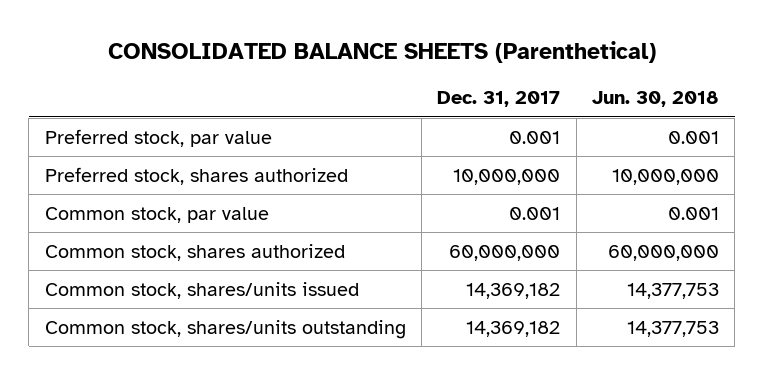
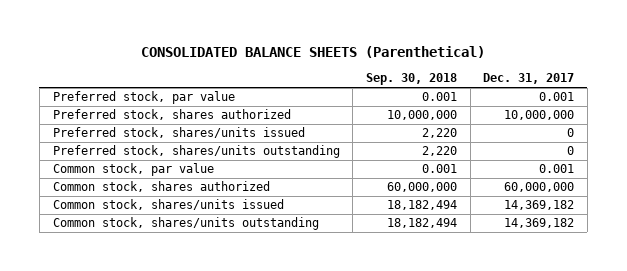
[591,91,719,108] Jun. 30, 2018 -> none
none -> [365,73,457,86] Sep. 30, 2018
none -> [52,127,305,139] Preferred stock, shares/units issued
none -> [52,145,340,159] Preferred stock, shares/units outstanding

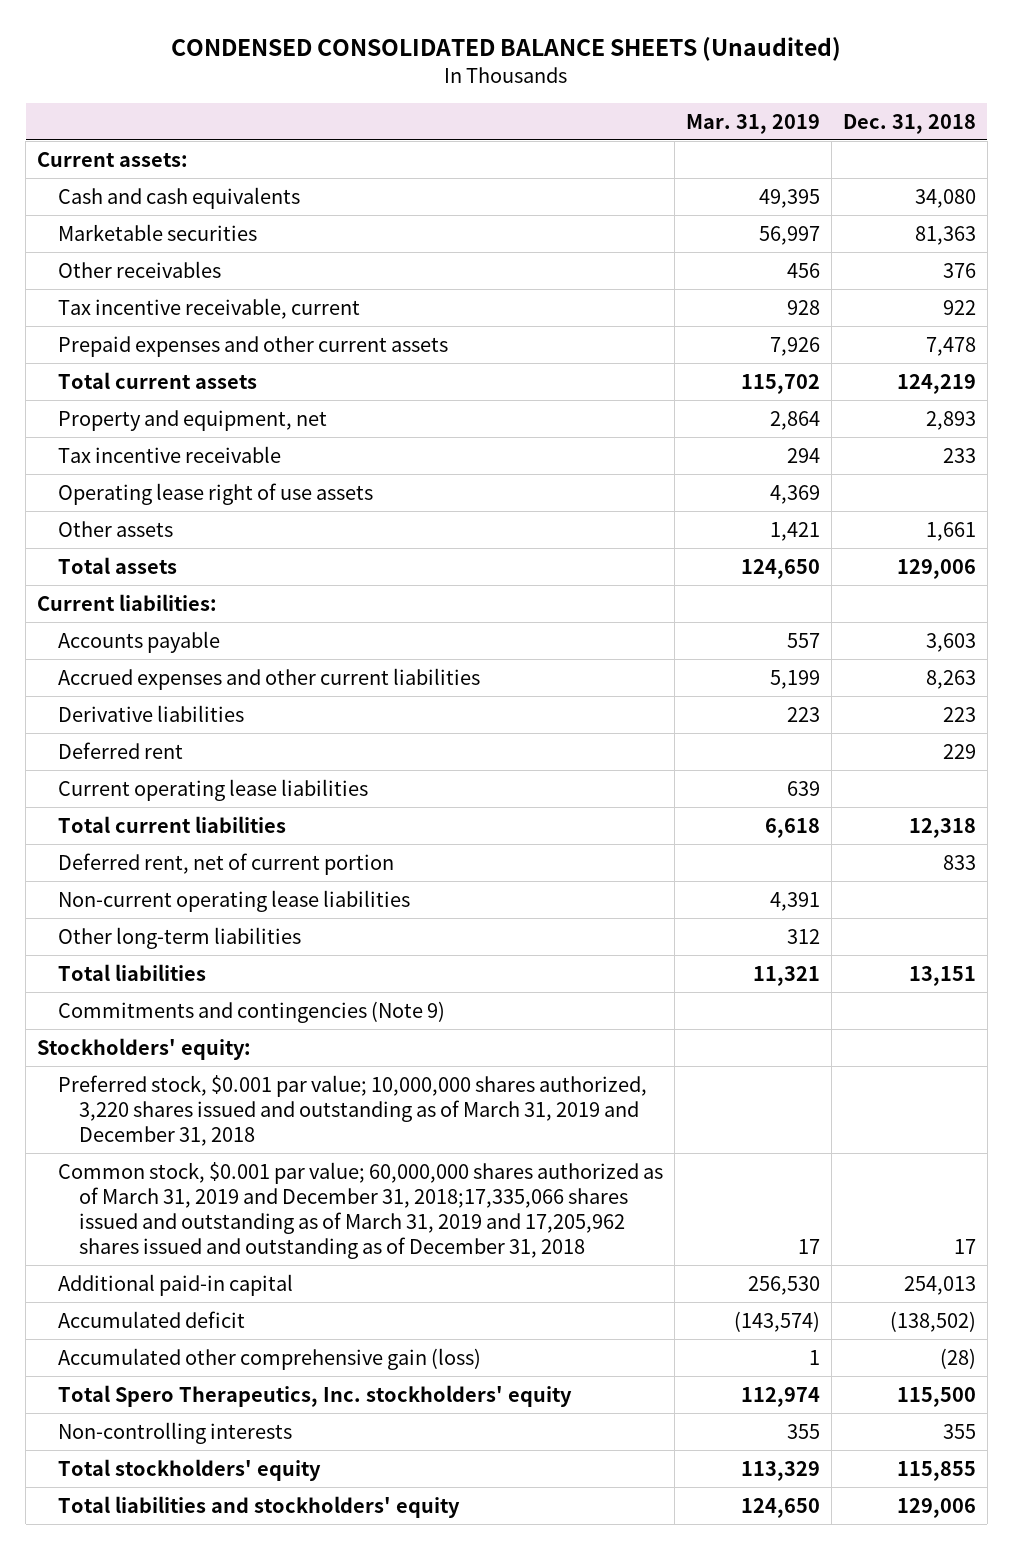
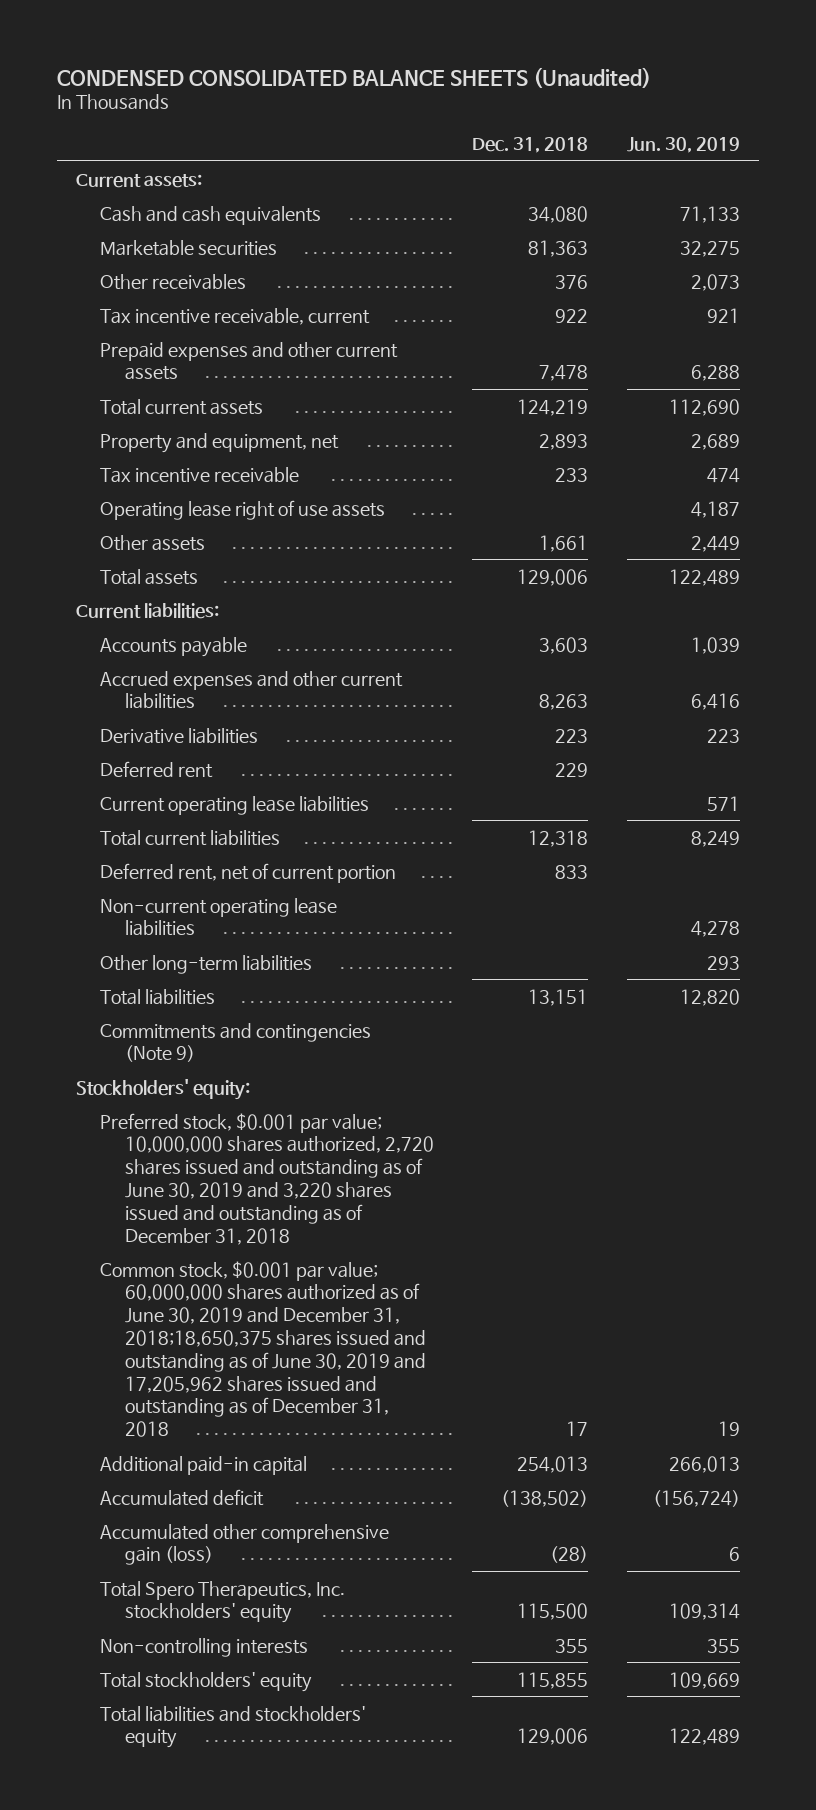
[685,113,820,134] Mar. 31, 2019 -> none
none -> [626,136,740,153] Jun. 30, 2019
[58,1074,648,1146] Preferred stock, $0.001 par value; 10,000,000 shares authorized, 3,220 shares issued and outstanding as of March 31, 2019 and December 31, 2018 -> [100,1112,434,1245] Preferred stock, $0.001 par value; 10,000,000 shares authorized, 2,720 shares issued and outstanding as of June 30, 2019 and 3,220 shares issued and outstanding as of December 31, 2018
[58,1161,664,1259] Common stock, $0.001 par value; 60,000,000 shares authorized as of March 31, 2019 and December 31, 2018;17,335,066 shares issued and outstanding as of March 31, 2019 and 17,205,962 shares issued and outstanding as of December 31, 2018 -> [100,1260,426,1438] Common stock, $0.001 par value; 60,000,000 shares authorized as of June 30, 2019 and December 31, 2018;18,650,375 shares issued and outstanding as of June 30, 2019 and 17,205,962 shares issued and outstanding as of December 31, 2018

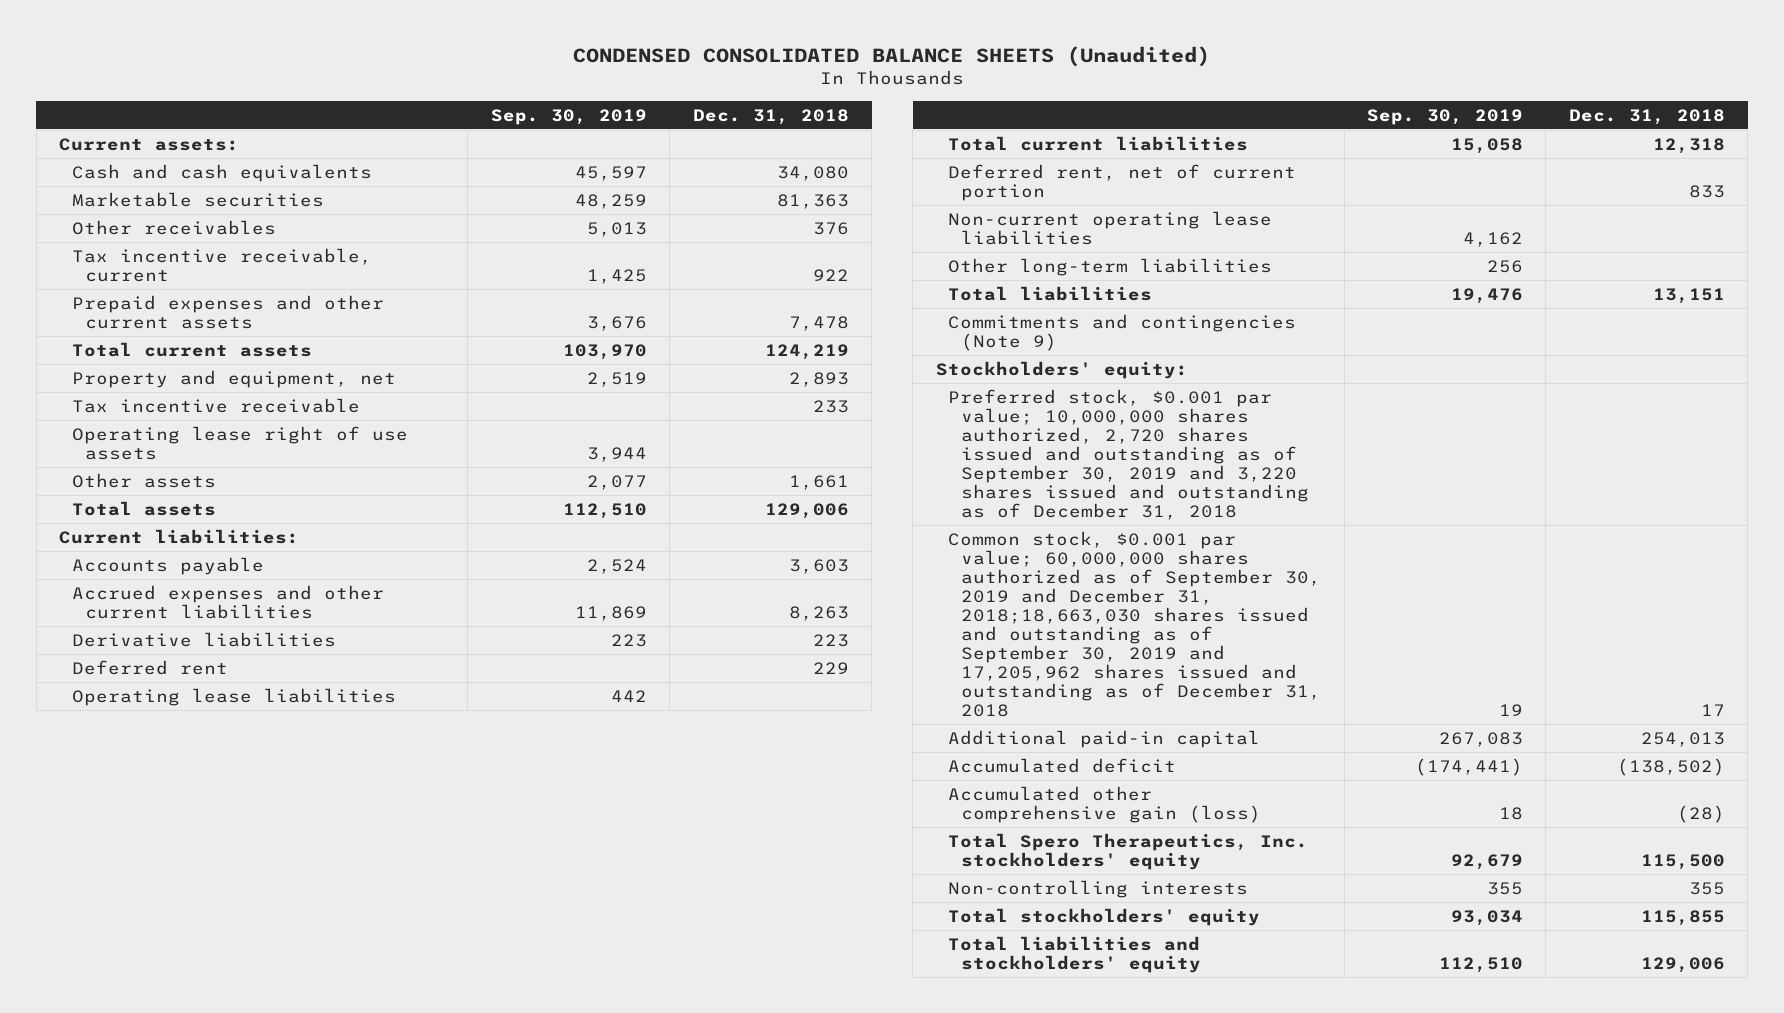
[626,136,740,153] Jun. 30, 2019 -> none
none -> [490,108,647,125] Sep. 30, 2019
[100,795,370,815] Current operating lease liabilities -> [72,687,397,706] Operating lease liabilities
[100,1112,434,1245] Preferred stock, $0.001 par value; 10,000,000 shares authorized, 2,720 shares issued and outstanding as of June 30, 2019 and 3,220 shares issued and outstanding as of December 31, 2018 -> [948,388,1310,520] Preferred stock, $0.001 par value; 10,000,000 shares authorized, 2,720 shares issued and outstanding as of September 30, 2019 and 3,220 shares issued and outstanding as of December 31, 2018
[100,1260,426,1438] Common stock, $0.001 par value; 60,000,000 shares authorized as of June 30, 2019 and December 31, 2018;18,650,375 shares issued and outstanding as of June 30, 2019 and 17,205,962 shares issued and outstanding as of December 31, 2018 -> [948,530,1322,717] Common stock, $0.001 par value; 60,000,000 shares authorized as of September 30, 2019 and December 31, 2018;18,663,030 shares issued and outstanding as of September 30, 2019 and 17,205,962 shares issued and outstanding as of December 31, 2018

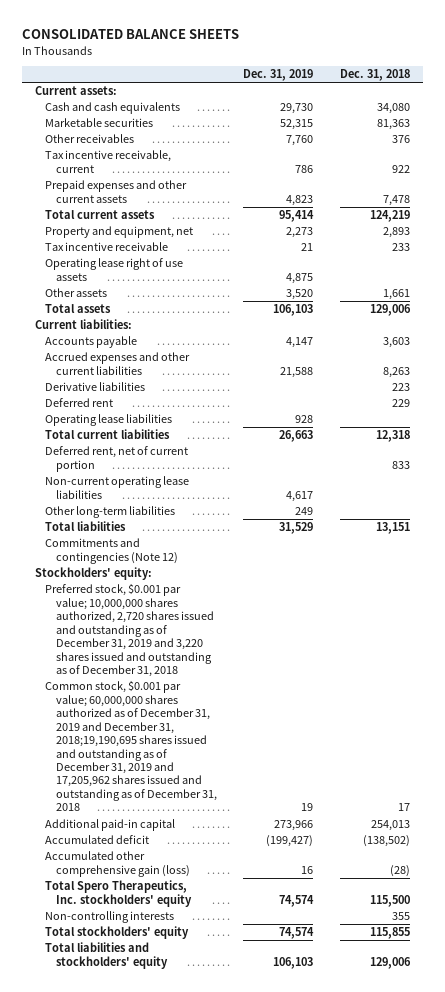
[573,46,1211,68] CONDENSED CONSOLIDATED BALANCE SHEETS (Unaudited) -> [21,29,239,40] CONSOLIDATED BALANCE SHEETS
[490,108,647,125] Sep. 30, 2019 -> none
none -> [243,69,314,82] Dec. 31, 2019
[948,313,1297,351] Commitments and contingencies (Note 9) -> [45,538,178,564] Commitments and contingencies (Note 12)
[948,388,1310,520] Preferred stock, $0.001 par value; 10,000,000 shares authorized, 2,720 shares issued and outstanding as of September 30, 2019 and 3,220 shares issued and outstanding as of December 31, 2018 -> [45,583,214,678] Preferred stock, $0.001 par value; 10,000,000 shares authorized, 2,720 shares issued and outstanding as of December 31, 2019 and 3,220 shares issued and outstanding as of December 31, 2018
[948,530,1322,717] Common stock, $0.001 par value; 60,000,000 shares authorized as of September 30, 2019 and December 31, 2018;18,663,030 shares issued and outstanding as of September 30, 2019 and 17,205,962 shares issued and outstanding as of December 31, 2018 -> [45,680,217,812] Common stock, $0.001 par value; 60,000,000 shares authorized as of December 31, 2019 and December 31, 2018;19,190,695 shares issued and outstanding as of December 31, 2019 and 17,205,962 shares issued and outstanding as of December 31, 2018

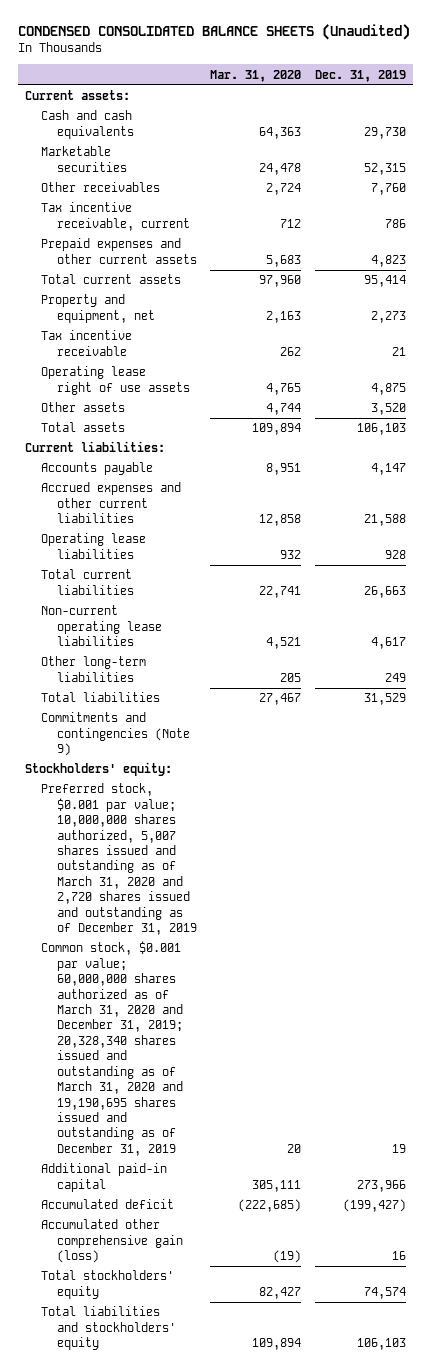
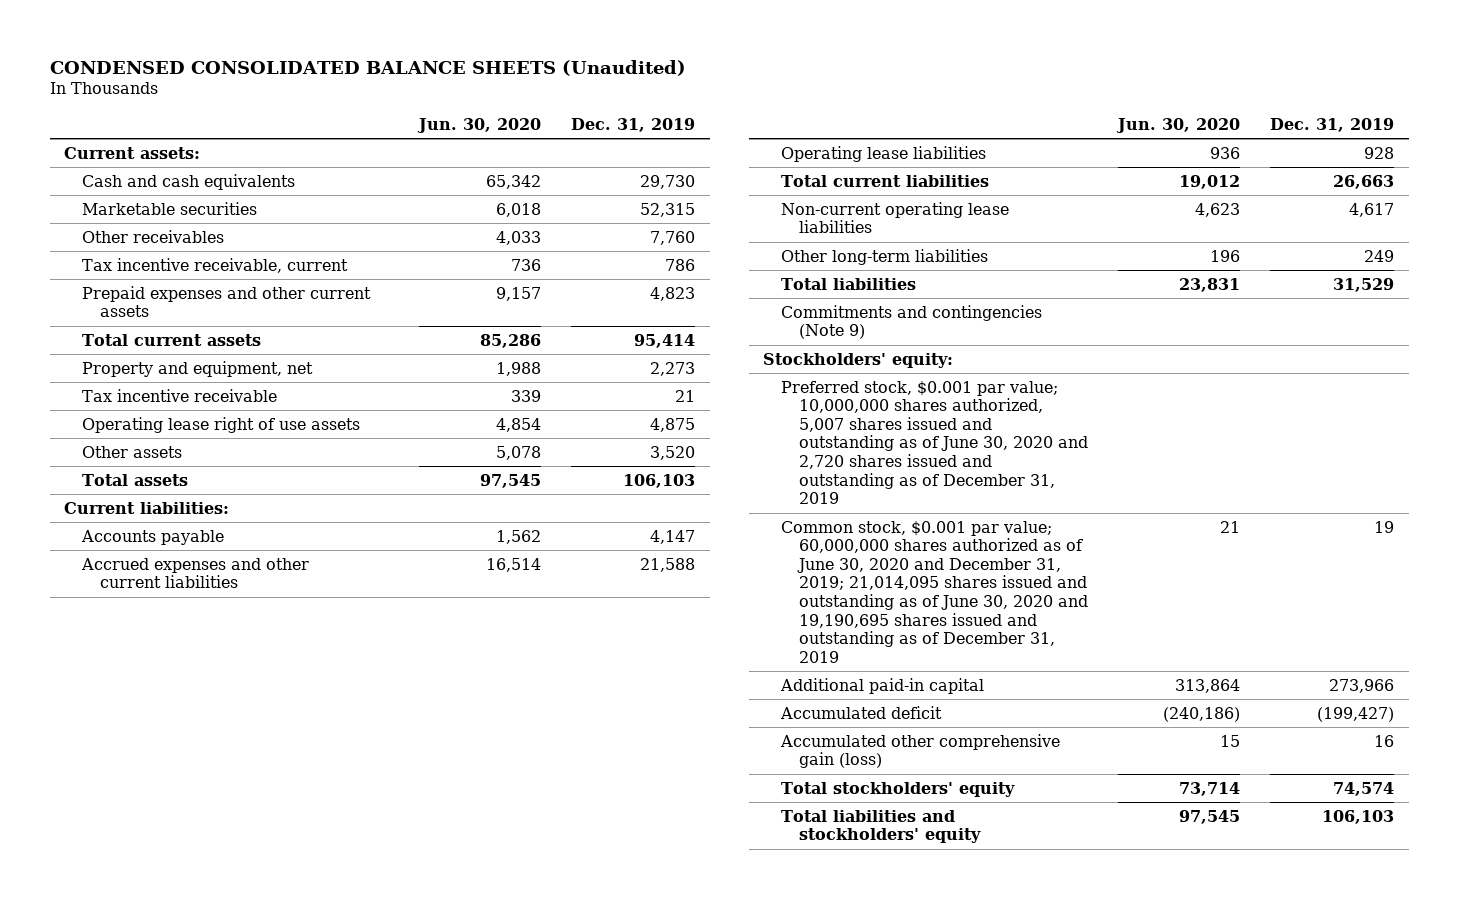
[210,69,302,82] Mar. 31, 2020 -> none
none -> [417,117,542,133] Jun. 30, 2020
[40,783,197,936] Preferred stock, $0.001 par value; 10,000,000 shares authorized, 5,007 shares issued and outstanding as of March 31, 2020 and 2,720 shares issued and outstanding as of December 31, 2019 -> [781,380,1089,505] Preferred stock, $0.001 par value; 10,000,000 shares authorized, 5,007 shares issued and outstanding as of June 30, 2020 and 2,720 shares issued and outstanding as of December 31, 2019
[40,941,183,1156] Common stock, $0.001 par value; 60,000,000 shares authorized as of March 31, 2020 and December 31, 2019; 20,328,340 shares issued and outstanding as of March 31, 2020 and 19,190,695 shares issued and outstanding as of December 31, 2019 -> [781,520,1089,663] Common stock, $0.001 par value; 60,000,000 shares authorized as of June 30, 2020 and December 31, 2019; 21,014,095 shares issued and outstanding as of June 30, 2020 and 19,190,695 shares issued and outstanding as of December 31, 2019

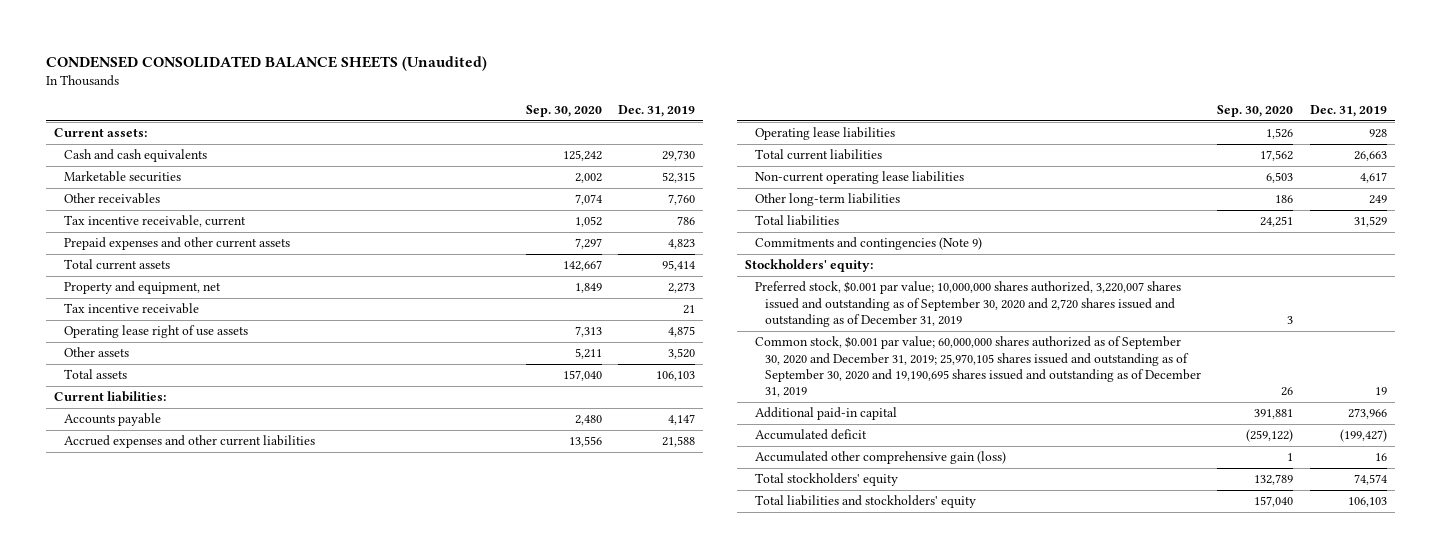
[417,117,542,133] Jun. 30, 2020 -> none
none -> [525,105,602,118] Sep. 30, 2020
[781,380,1089,505] Preferred stock, $0.001 par value; 10,000,000 shares authorized, 5,007 shares issued and outstanding as of June 30, 2020 and 2,720 shares issued and outstanding as of December 31, 2019 -> [755,281,1182,327] Preferred stock, $0.001 par value; 10,000,000 shares authorized, 3,220,007 shares issued and outstanding as of September 30, 2020 and 2,720 shares issued and outstanding as of December 31, 2019
[781,520,1089,663] Common stock, $0.001 par value; 60,000,000 shares authorized as of June 30, 2020 and December 31, 2019; 21,014,095 shares issued and outstanding as of June 30, 2020 and 19,190,695 shares issued and outstanding as of December 31, 2019 -> [755,336,1201,398] Common stock, $0.001 par value; 60,000,000 shares authorized as of September 30, 2020 and December 31, 2019; 25,970,105 shares issued and outstanding as of September 30, 2020 and 19,190,695 shares issued and outstanding as of December 31, 2019

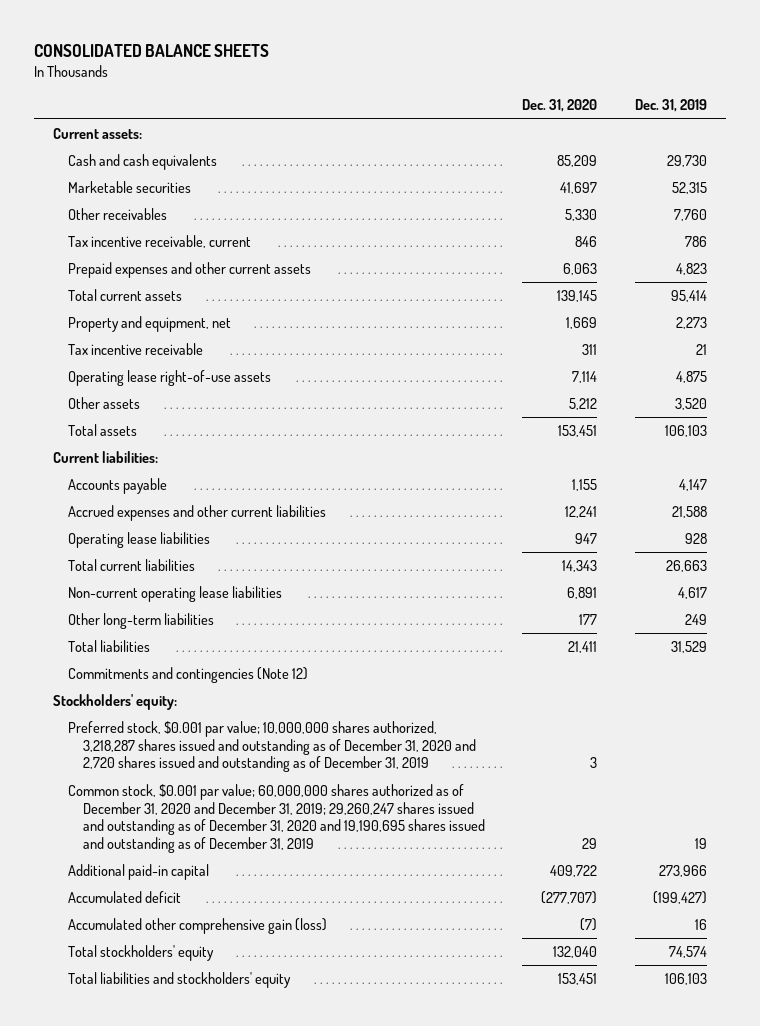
[45,55,487,71] CONDENSED CONSOLIDATED BALANCE SHEETS (Unaudited) -> [34,44,270,58] CONSOLIDATED BALANCE SHEETS
[525,105,602,118] Sep. 30, 2020 -> none
none -> [522,99,598,113] Dec. 31, 2020
[63,325,248,339] Operating lease right of use assets -> [67,370,271,387] Operating lease right-of-use assets
[755,237,983,251] Commitments and contingencies (Note 9) -> [67,667,308,684] Commitments and contingencies (Note 12)
[755,281,1182,327] Preferred stock, $0.001 par value; 10,000,000 shares authorized, 3,220,007 shares issued and outstanding as of September 30, 2020 and 2,720 shares issued and outstanding as of December 31, 2019 -> [67,721,476,773] Preferred stock, $0.001 par value; 10,000,000 shares authorized, 3,218,287 shares issued and outstanding as of December 31, 2020 and 2,720 shares issued and outstanding as of December 31, 2019
[755,336,1201,398] Common stock, $0.001 par value; 60,000,000 shares authorized as of September 30, 2020 and December 31, 2019; 25,970,105 shares issued and outstanding as of September 30, 2020 and 19,190,695 shares issued and outstanding as of December 31, 2019 -> [67,784,485,853] Common stock, $0.001 par value; 60,000,000 shares authorized as of December 31, 2020 and December 31, 2019; 29,260,247 shares issued and outstanding as of December 31, 2020 and 19,190,695 shares issued and outstanding as of December 31, 2019

